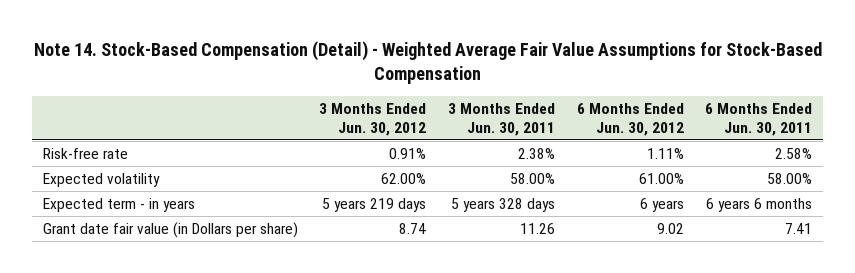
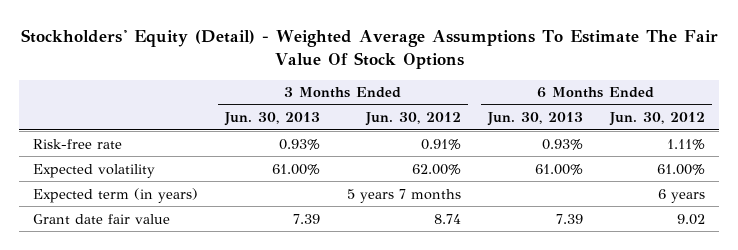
[33,41,822,85] Note 14. Stock-Based Compensation (Detail) - Weighted Average Fair Value Assumptions for Stock-Based Compensation -> [20,28,718,69] Stockholders' Equity (Detail) - Weighted Average Assumptions To Estimate The Fair Value Of Stock Options
[448,103,556,136] 3 Months Ended Jun. 30, 2011 -> none
[705,103,813,136] 6 Months Ended Jun. 30, 2011 -> none
none -> [223,112,320,127] Jun. 30, 2013
none -> [486,112,583,127] Jun. 30, 2013
[42,198,195,213] Expected term - in years -> [32,187,198,203] Expected term (in years)
[322,198,427,213] 5 years 219 days -> [346,188,461,203] 5 years 7 months
[42,222,298,239] Grant date fair value (in Dollars per share) -> [32,213,170,224] Grant date fair value

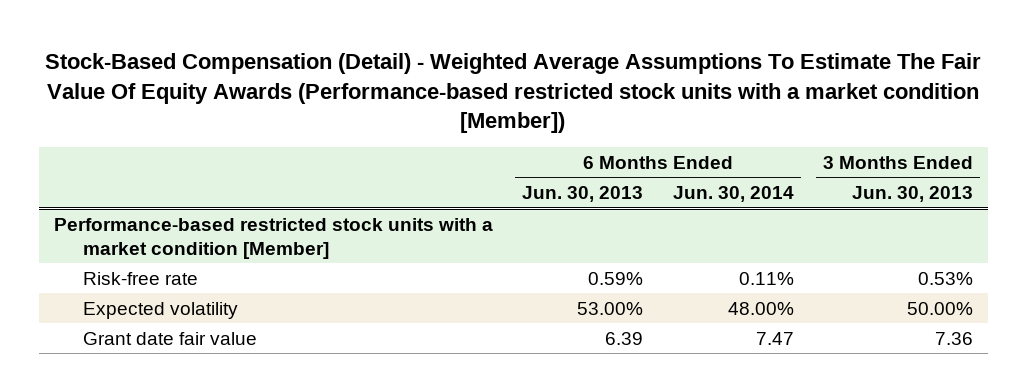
[20,28,718,69] Stockholders' Equity (Detail) - Weighted Average Assumptions To Estimate The Fair Value Of Stock Options -> [45,52,982,134] Stock-Based Compensation (Detail) - Weighted Average Assumptions To Estimate The Fair Value Of Equity Awards (Performance-based restricted stock units with a market condition [Member])
[364,112,461,127] Jun. 30, 2012 -> none
[608,112,705,127] Jun. 30, 2012 -> none
none -> [672,186,794,203] Jun. 30, 2014
[32,187,198,203] Expected term (in years) -> none
none -> [53,217,493,259] Performance-based restricted stock units with a market condition [Member]
[278,138,320,150] 0.93% -> [917,271,973,285] 0.53%
[541,138,583,150] 0.93% -> [588,271,644,285] 0.59%
[271,163,320,175] 61.00% -> [906,301,973,315] 50.00%
[534,163,583,175] 61.00% -> [577,301,644,315] 53.00%
[292,213,320,224] 7.39 -> [934,331,973,345] 7.36
[555,213,583,224] 7.39 -> [605,331,644,345] 6.39

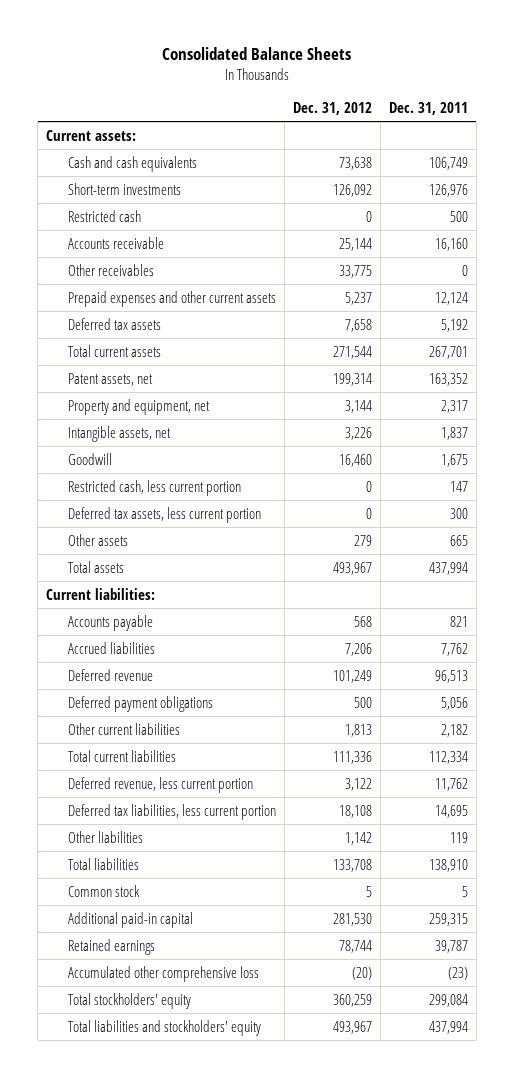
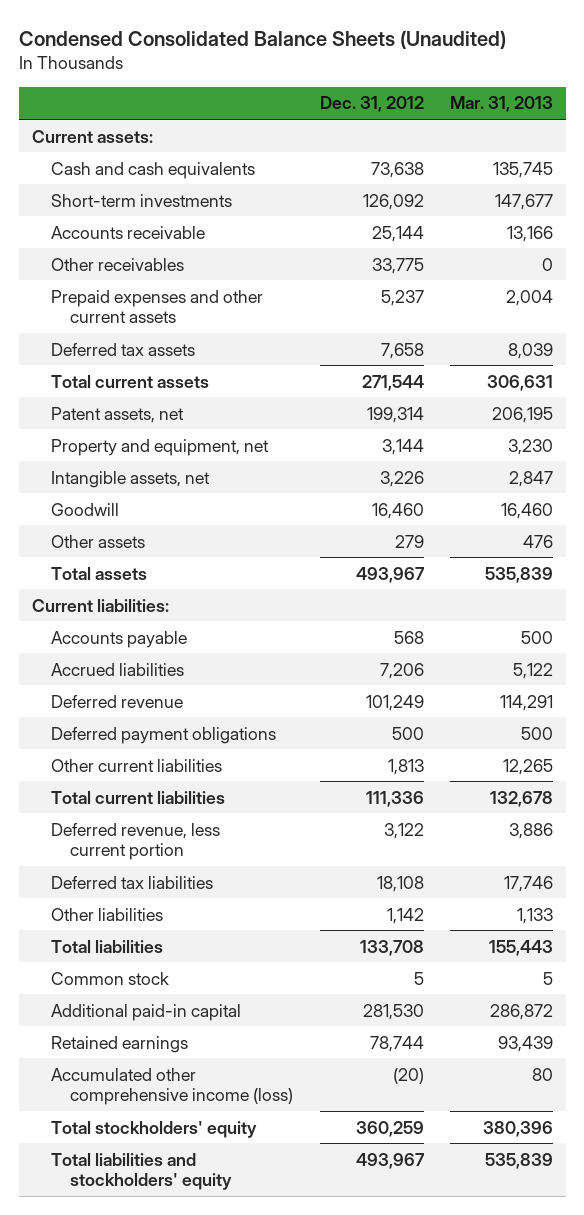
[161,47,351,61] Consolidated Balance Sheets -> [18,29,506,49] Condensed Consolidated Balance Sheets (Unaudited)
[388,101,468,115] Dec. 31, 2011 -> none
none -> [449,96,553,113] Mar. 31, 2013
[67,209,141,222] Restricted cash -> none
[67,479,241,496] Restricted cash, less current portion -> none
[67,506,261,523] Deferred tax assets, less current portion -> none
[67,803,276,820] Deferred tax liabilities, less current portion -> [51,875,214,889] Deferred tax liabilities
[67,965,259,982] Accumulated other comprehensive loss -> [51,1067,294,1106] Accumulated other comprehensive income (loss)

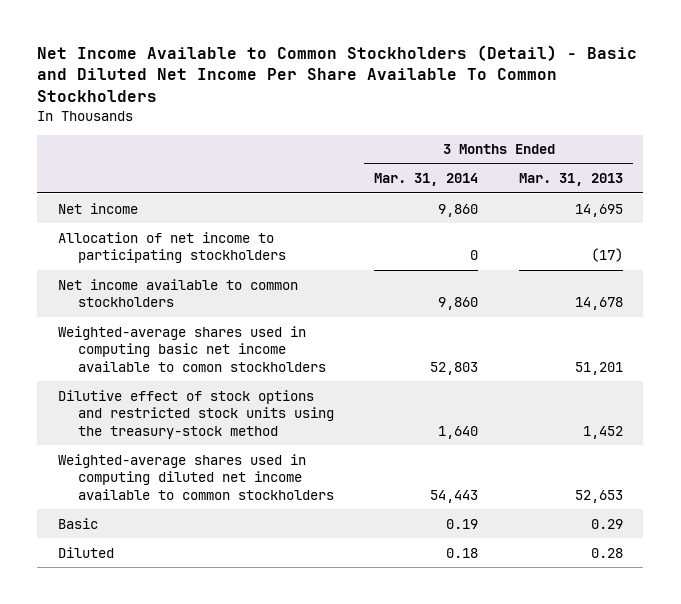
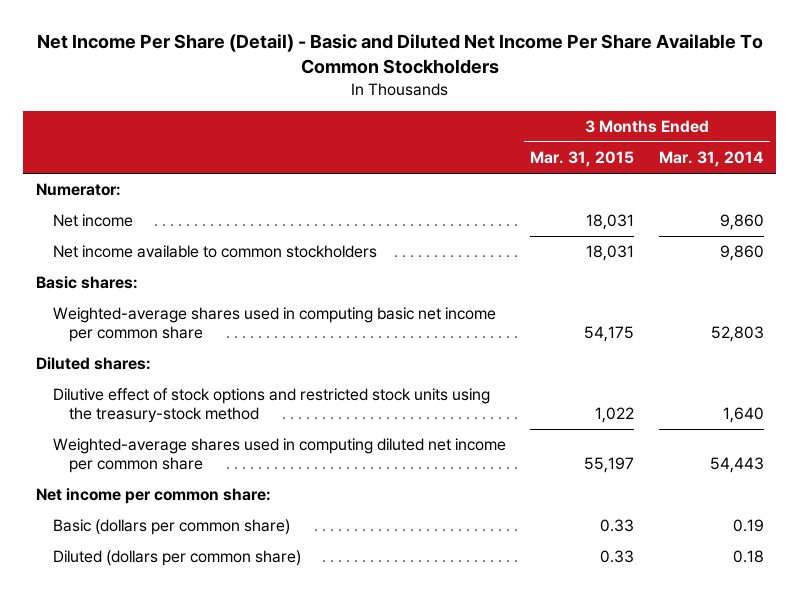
[37,44,638,103] Net Income Available to Common Stockholders (Detail) - Basic and Diluted Net Income Per Share Available To Common Stockholders -> [36,34,763,74] Net Income Per Share (Detail) - Basic and Diluted Net Income Per Share Available To Common Stockholders
[518,173,623,187] Mar. 31, 2013 -> none
none -> [530,151,635,168] Mar. 31, 2015
none -> [35,183,121,197] Numerator:
[57,231,286,264] Allocation of net income to participating stockholders -> none
none -> [35,276,138,290] Basic shares:
[57,325,326,373] Weighted-average shares used in computing basic net income available to comon stockholders -> [52,307,496,343] Weighted-average shares used in computing basic net income per common share
none -> [35,357,151,371] Diluted shares:
[57,453,334,501] Weighted-average shares used in computing diluted net income available to common stockholders -> [52,438,506,474] Weighted-average shares used in computing diluted net income per common share
none -> [35,488,271,505] Net income per common share:
[57,517,98,529] Basic -> [52,519,290,536] Basic (dollars per common share)
[57,546,114,558] Diluted -> [52,550,301,567] Diluted (dollars per common share)

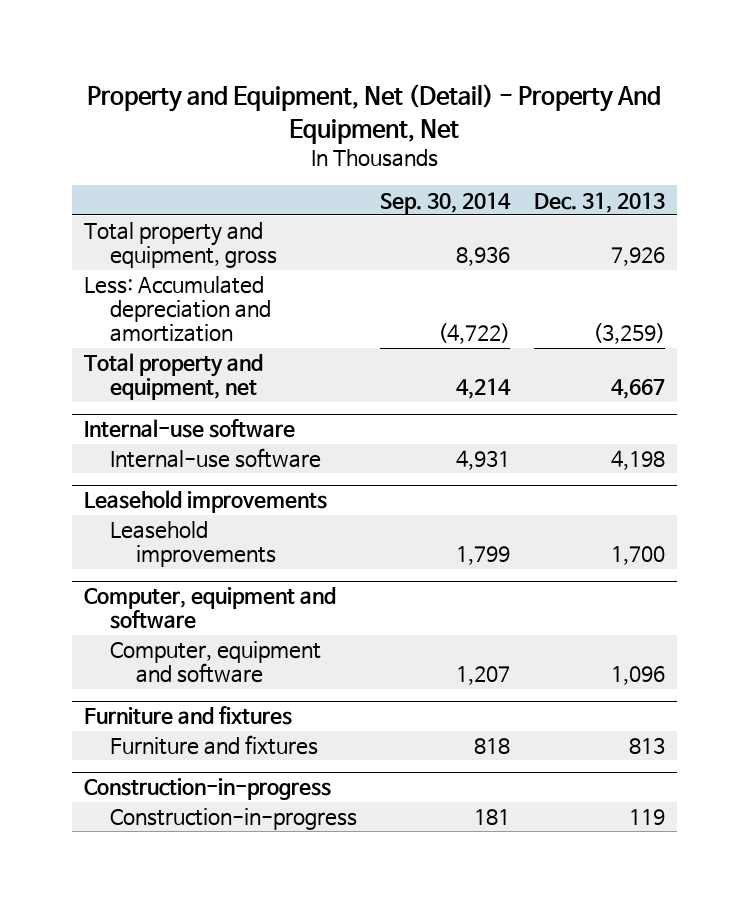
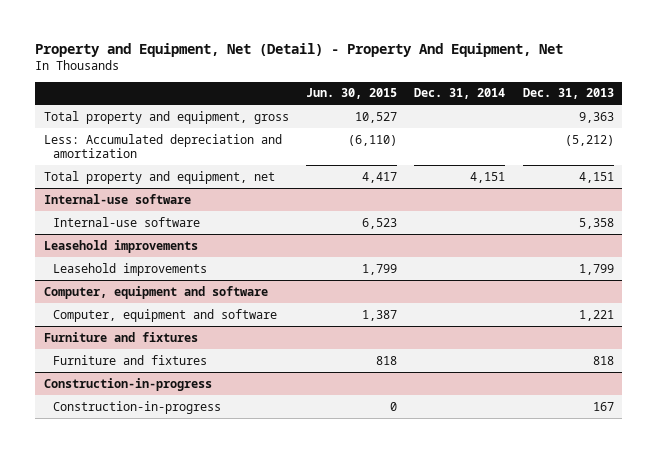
[380,191,512,214] Sep. 30, 2014 -> none
none -> [305,88,397,100] Jun. 30, 2015
none -> [414,88,506,100] Dec. 31, 2014
[610,247,665,267] 7,926 -> [578,111,614,123] 9,363
[592,323,665,345] (3,259) -> [564,134,614,146] (5,212)
[610,379,665,400] 4,667 -> [578,171,614,183] 4,151
[610,450,665,471] 4,198 -> [578,217,614,229] 5,358
[610,546,665,566] 1,700 -> [578,263,614,275] 1,799
[610,666,665,686] 1,096 -> [578,309,614,321] 1,221
[628,737,665,755] 813 -> [592,355,614,365] 818
[628,809,665,826] 119 -> [592,401,614,411] 167

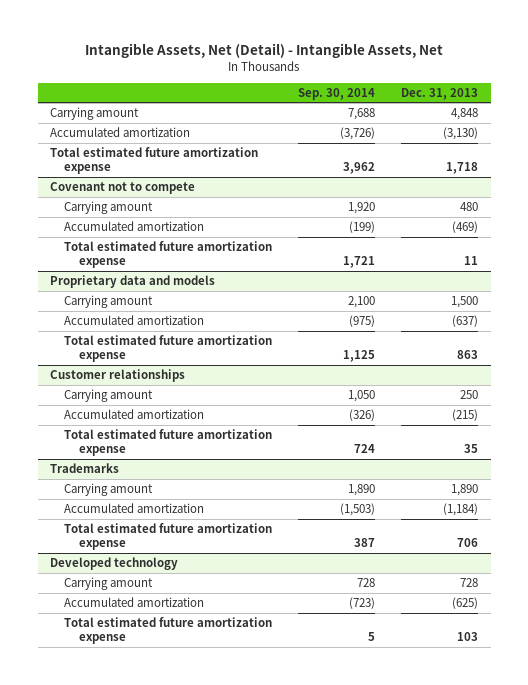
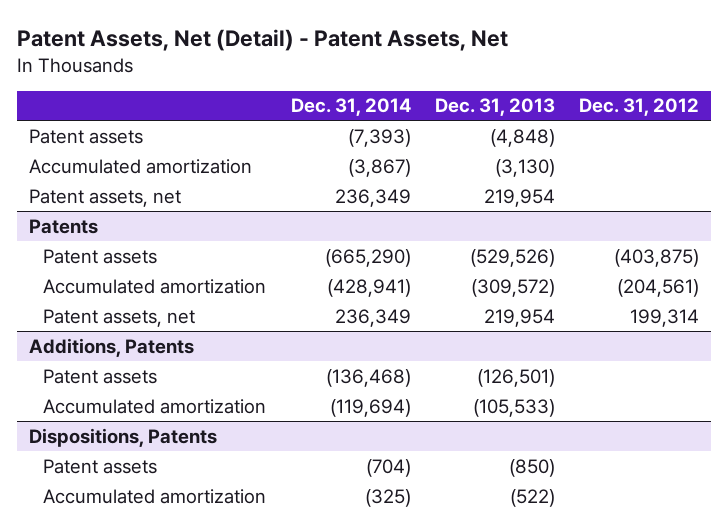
[85,43,444,59] Intangible Assets, Net (Detail) - Intangible Assets, Net -> [16,28,508,51] Patent Assets, Net (Detail) - Patent Assets, Net
[298,87,376,100] Sep. 30, 2014 -> none
none -> [290,98,411,117] Dec. 31, 2014
none -> [578,98,699,117] Dec. 31, 2012
[50,107,140,121] Carrying amount -> none
none -> [28,128,143,144] Patent assets
[50,147,259,175] Total estimated future amortization expense -> none
[50,182,196,195] Covenant not to compete -> none
[64,201,154,215] Carrying amount -> none
[64,241,273,269] Total estimated future amortization expense -> none
[50,275,216,289] Proprietary data and models -> none
[64,295,154,309] Carrying amount -> none
[64,335,273,363] Total estimated future amortization expense -> none
[50,369,186,383] Customer relationships -> none
[64,389,154,403] Carrying amount -> none
[64,429,273,457] Total estimated future amortization expense -> none
[50,463,120,474] Trademarks -> none
[64,483,154,497] Carrying amount -> none
[64,503,205,514] Accumulated amortization -> none
[64,523,273,551] Total estimated future amortization expense -> none
[50,557,179,571] Developed technology -> none
[64,577,154,591] Carrying amount -> none
[64,597,205,608] Accumulated amortization -> none
[64,617,273,645] Total estimated future amortization expense -> none
none -> [28,188,181,207] Patent assets, net
none -> [28,218,98,234] Patents
none -> [43,248,158,264] Patent assets
[451,221,478,234] (469) -> [470,278,555,297] (309,572)
none -> [43,308,196,327] Patent assets, net
none -> [28,337,194,357] Additions, Patents
none -> [43,368,158,384] Patent assets
[451,315,478,328] (637) -> [472,398,555,417] (105,533)
none -> [28,427,217,447] Dispositions, Patents
none -> [43,458,158,474] Patent assets
[451,409,478,422] (215) -> [509,488,555,507] (522)

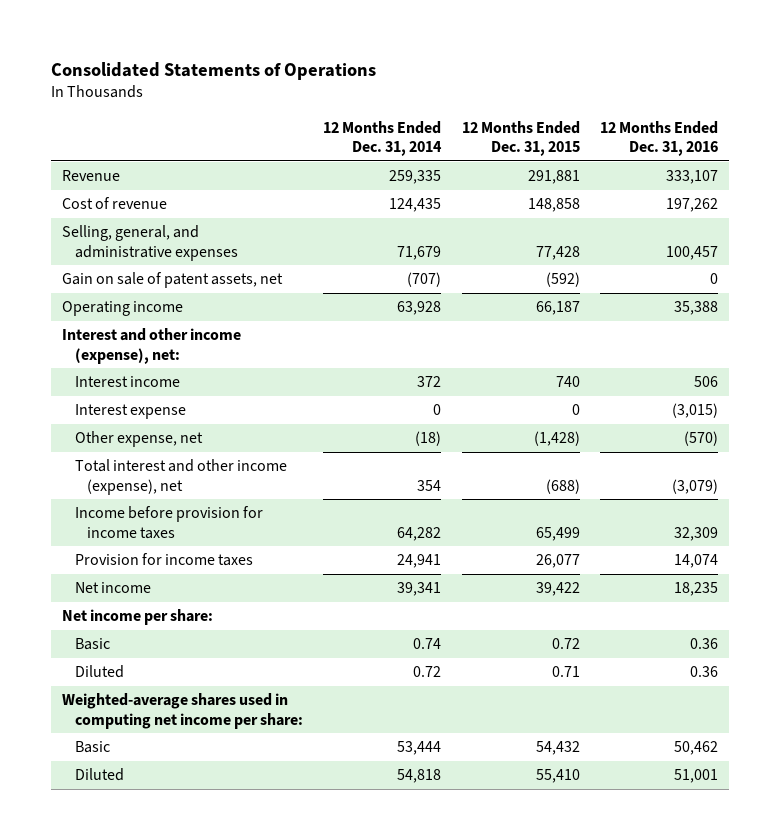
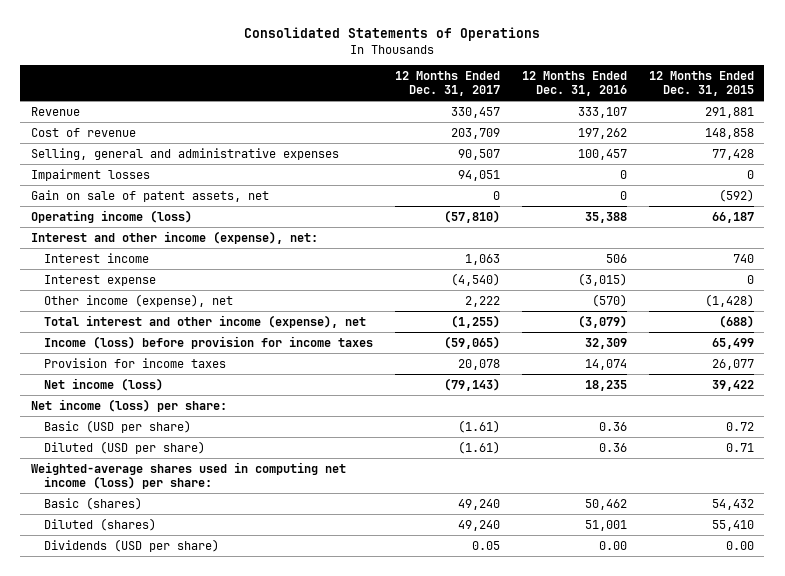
[323,120,443,156] 12 Months Ended Dec. 31, 2014 -> none
none -> [395,70,501,96] 12 Months Ended Dec. 31, 2017
[61,225,238,261] Selling, general, and administrative expenses -> [31,147,340,160] Selling, general and administrative expenses
none -> [31,168,151,181] Impairment losses
[61,301,183,317] Operating income -> [31,209,193,223] Operating income (loss)
[74,431,203,448] Other expense, net -> [44,293,234,307] Other income (expense), net
[74,506,263,539] Income before provision for income taxes -> [44,335,374,349] Income (loss) before provision for income taxes
[74,582,151,594] Net income -> [44,377,164,391] Net income (loss)
[61,609,213,626] Net income per share: -> [31,398,228,412] Net income (loss) per share:
[74,638,110,651] Basic -> [44,419,192,433] Basic (USD per share)
[74,665,124,679] Diluted -> [44,440,206,454] Diluted (USD per share)
[61,693,303,729] Weighted-average shares used in computing net income per share: -> [31,461,347,489] Weighted-average shares used in computing net income (loss) per share:
[74,741,110,754] Basic -> [44,496,143,510] Basic (shares)
[74,768,124,782] Diluted -> [44,517,157,531] Diluted (shares)
none -> [44,538,220,552] Dividends (USD per share)

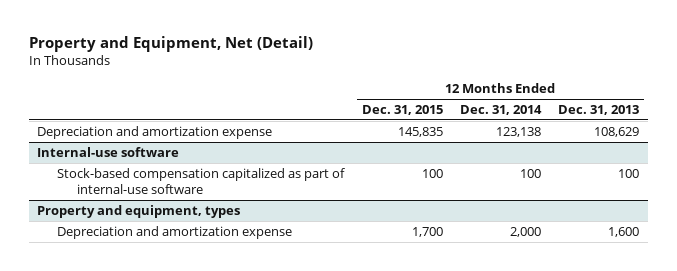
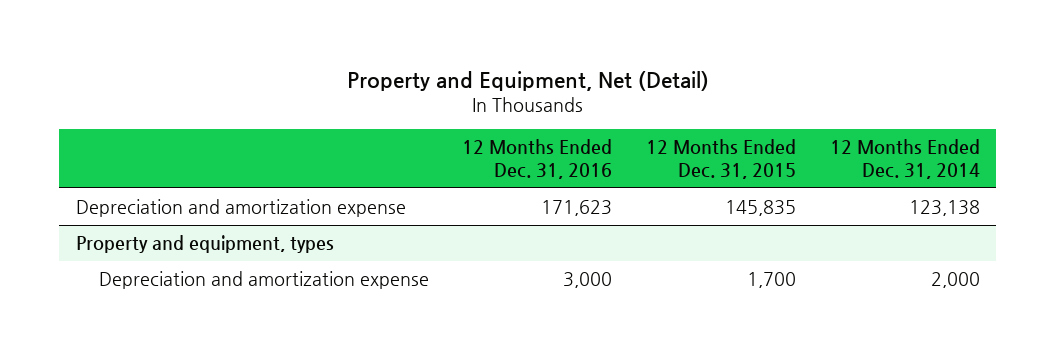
[558,104,640,115] Dec. 31, 2013 -> none
none -> [462,139,613,179] 12 Months Ended Dec. 31, 2016
[37,146,180,157] Internal-use software -> none
[57,167,346,195] Stock-based compensation capitalized as part of internal-use software -> none

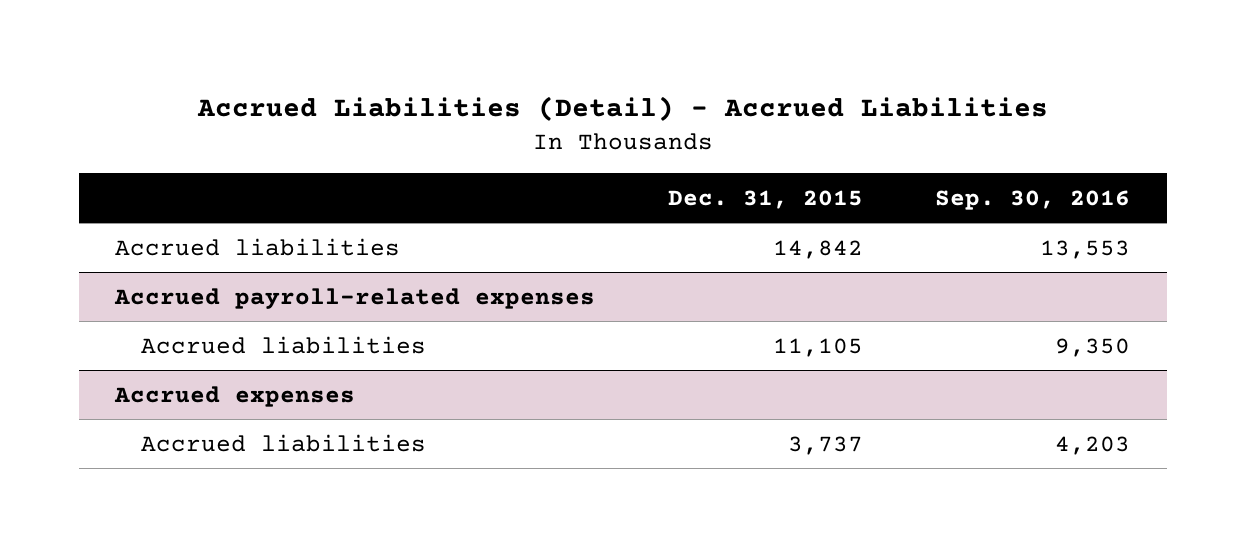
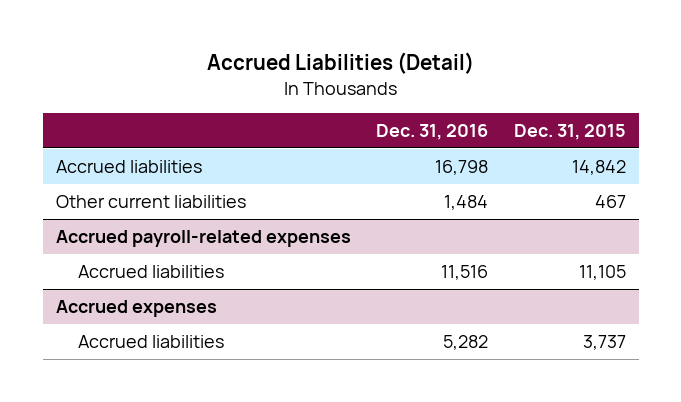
[196,96,1048,122] Accrued Liabilities (Detail) - Accrued Liabilities -> [206,52,474,75] Accrued Liabilities (Detail)
[935,189,1131,210] Sep. 30, 2016 -> none
none -> [376,123,489,140] Dec. 31, 2016
none -> [55,195,246,209] Other current liabilities

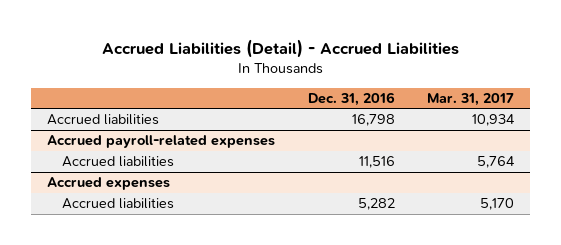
[206,52,474,75] Accrued Liabilities (Detail) -> [101,38,459,58] Accrued Liabilities (Detail) - Accrued Liabilities
[513,123,626,140] Dec. 31, 2015 -> none
none -> [427,92,515,106] Mar. 31, 2017
[55,195,246,209] Other current liabilities -> none

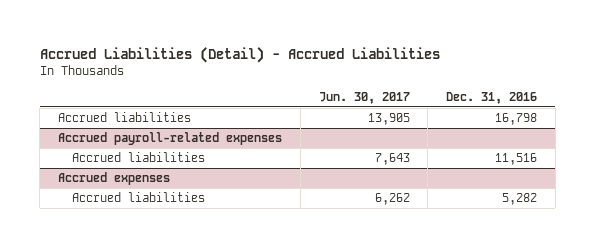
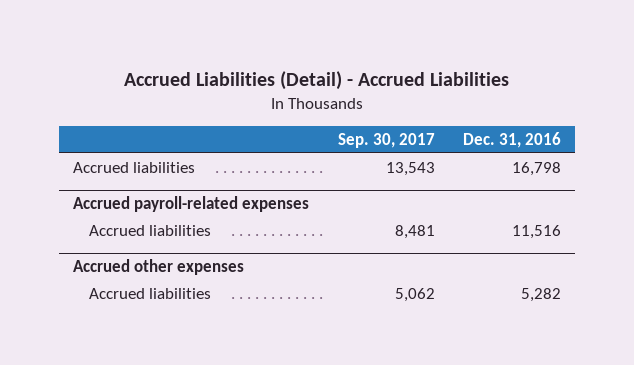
[318,92,410,105] Jun. 30, 2017 -> none
none -> [337,132,435,148] Sep. 30, 2017
[58,172,171,186] Accrued expenses -> [73,259,245,276] Accrued other expenses

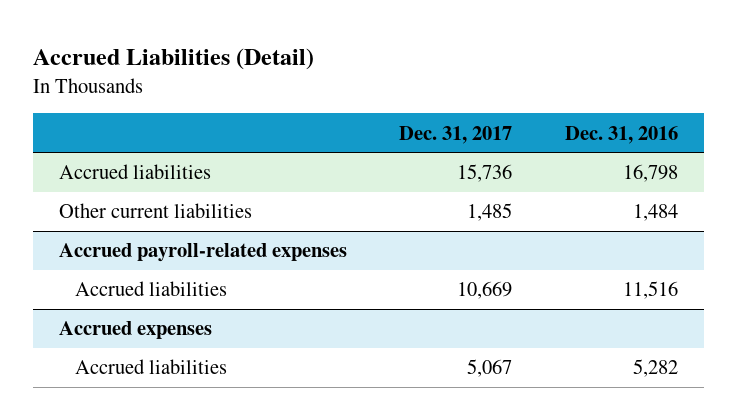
[124,70,510,90] Accrued Liabilities (Detail) - Accrued Liabilities -> [32,47,314,70] Accrued Liabilities (Detail)
[337,132,435,148] Sep. 30, 2017 -> none
none -> [399,125,513,144] Dec. 31, 2017
none -> [58,203,252,219] Other current liabilities
[73,259,245,276] Accrued other expenses -> [58,321,212,340] Accrued expenses

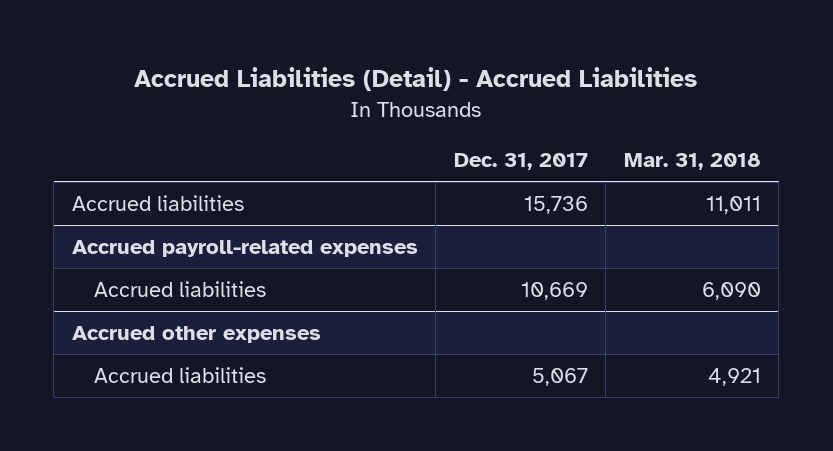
[32,47,314,70] Accrued Liabilities (Detail) -> [134,67,698,92] Accrued Liabilities (Detail) - Accrued Liabilities
[564,125,678,144] Dec. 31, 2016 -> none
none -> [623,152,761,170] Mar. 31, 2018
[58,203,252,219] Other current liabilities -> none
[58,321,212,340] Accrued expenses -> [71,325,321,343] Accrued other expenses

